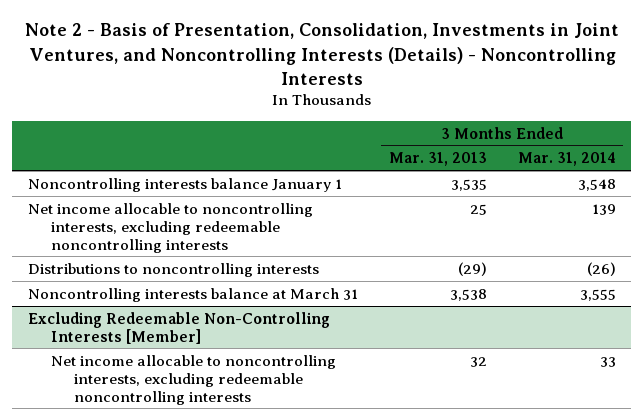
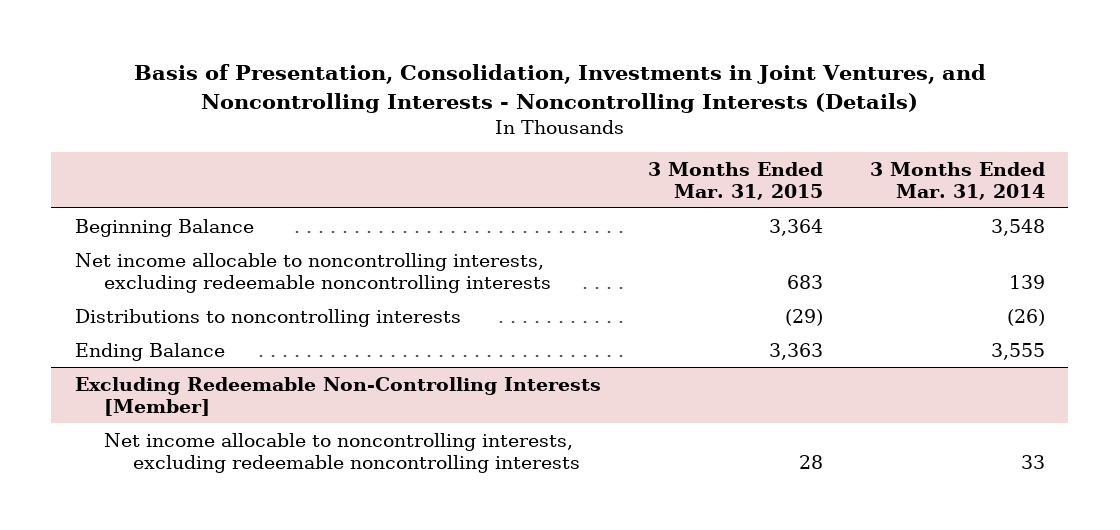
[24,23,619,85] Note 2 - Basis of Presentation, Consolidation, Investments in Joint Ventures, and Noncontrolling Interests (Details) - Noncontrolling Interests -> [133,64,986,113] Basis of Presentation, Consolidation, Investments in Joint Ventures, and Noncontrolling Interests - Noncontrolling Interests (Details)
[388,152,487,167] Mar. 31, 2013 -> none
none -> [647,161,823,200] 3 Months Ended Mar. 31, 2015
[27,177,342,192] Noncontrolling interests balance January 1 -> [74,218,254,237] Beginning Balance
[27,287,358,302] Noncontrolling interests balance at March 31 -> [74,342,225,361] Ending Balance

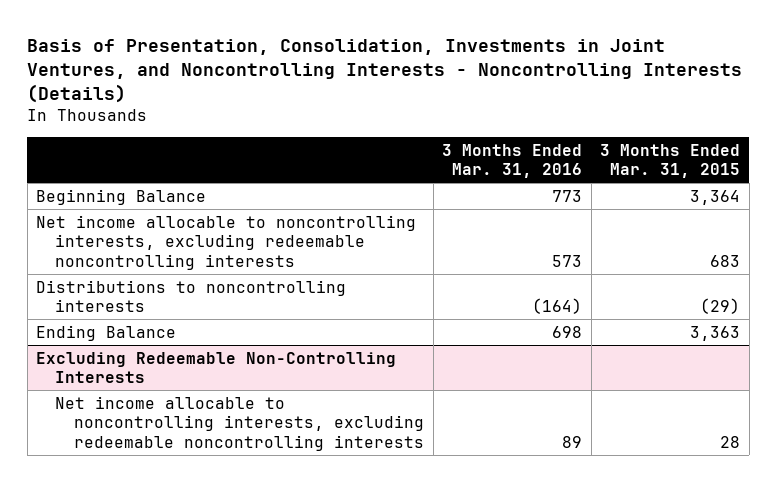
[869,161,1045,200] 3 Months Ended Mar. 31, 2014 -> none
none -> [442,143,583,178] 3 Months Ended Mar. 31, 2016
[74,376,601,416] Excluding Redeemable Non-Controlling Interests [Member] -> [36,351,397,384] Excluding Redeemable Non-Controlling Interests

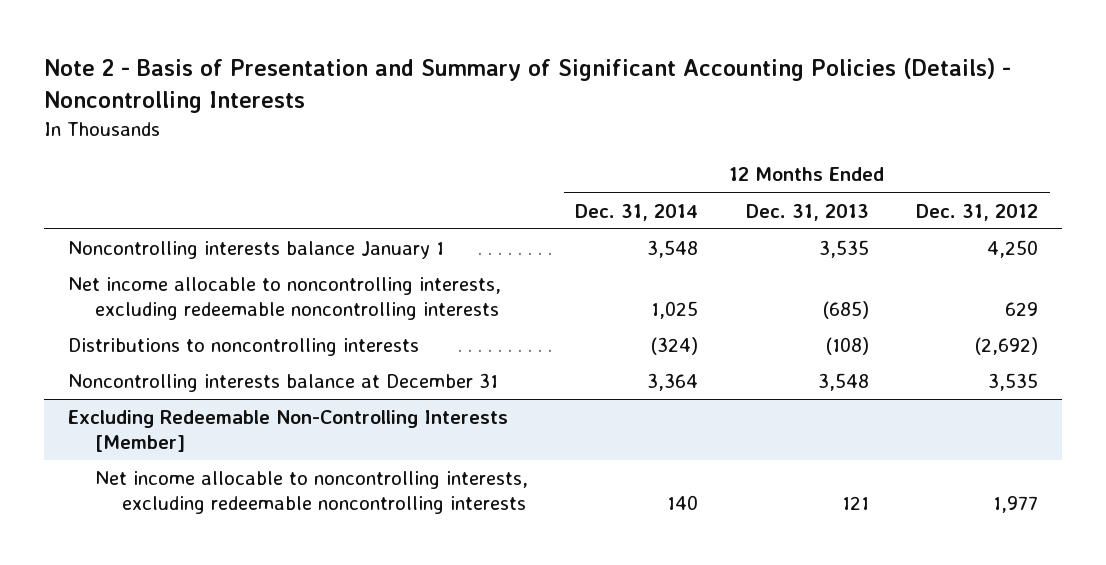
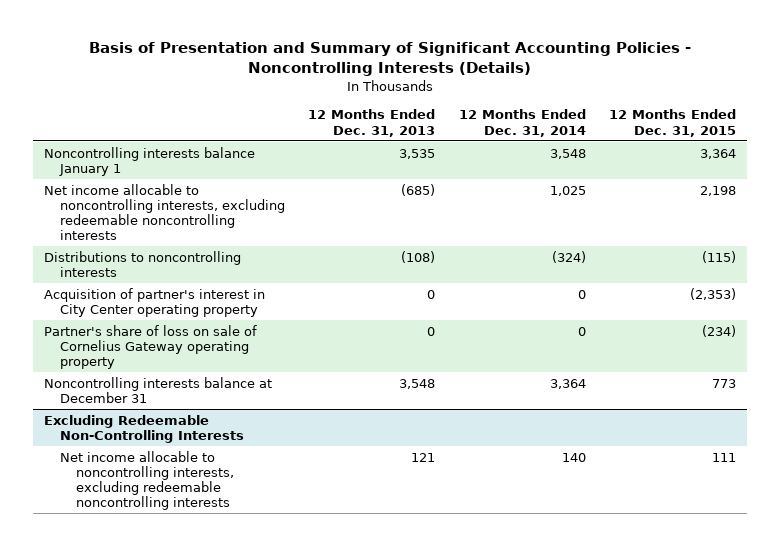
[44,58,1012,113] Note 2 - Basis of Presentation and Summary of Significant Accounting Policies (Details) - Noncontrolling Interests -> [88,41,691,77] Basis of Presentation and Summary of Significant Accounting Policies - Noncontrolling Interests (Details)
[916,203,1039,221] Dec. 31, 2012 -> none
none -> [608,109,736,137] 12 Months Ended Dec. 31, 2015
none -> [44,287,266,317] Acquisition of partner's interest in City Center operating property
none -> [44,324,258,370] Partner's share of loss on sale of Cornelius Gateway operating property
[68,410,509,452] Excluding Redeemable Non-Controlling Interests [Member] -> [44,414,245,443] Excluding Redeemable Non-Controlling Interests

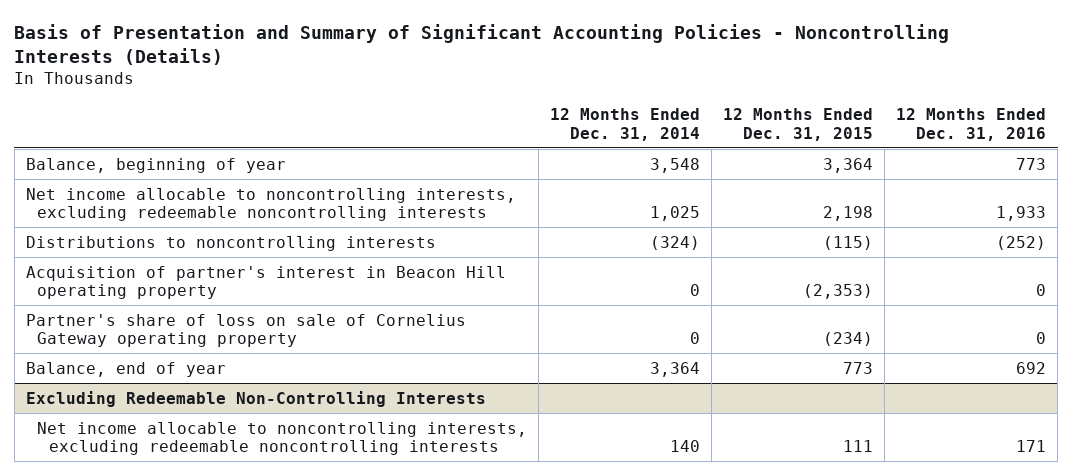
[308,109,436,137] 12 Months Ended Dec. 31, 2013 -> none
none -> [896,108,1047,141] 12 Months Ended Dec. 31, 2016
[44,146,256,176] Noncontrolling interests balance January 1 -> [25,157,286,173] Balance, beginning of year
[44,287,266,317] Acquisition of partner's interest in City Center operating property -> [25,265,506,300] Acquisition of partner's interest in Beacon Hill operating property
[44,376,273,403] Noncontrolling interests balance at December 31 -> [25,361,226,377] Balance, end of year

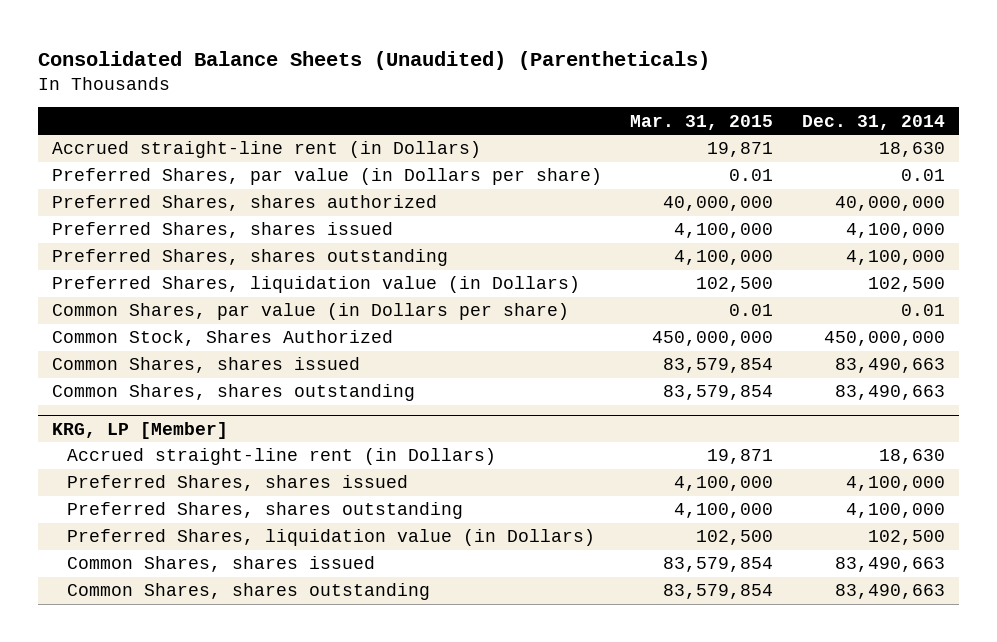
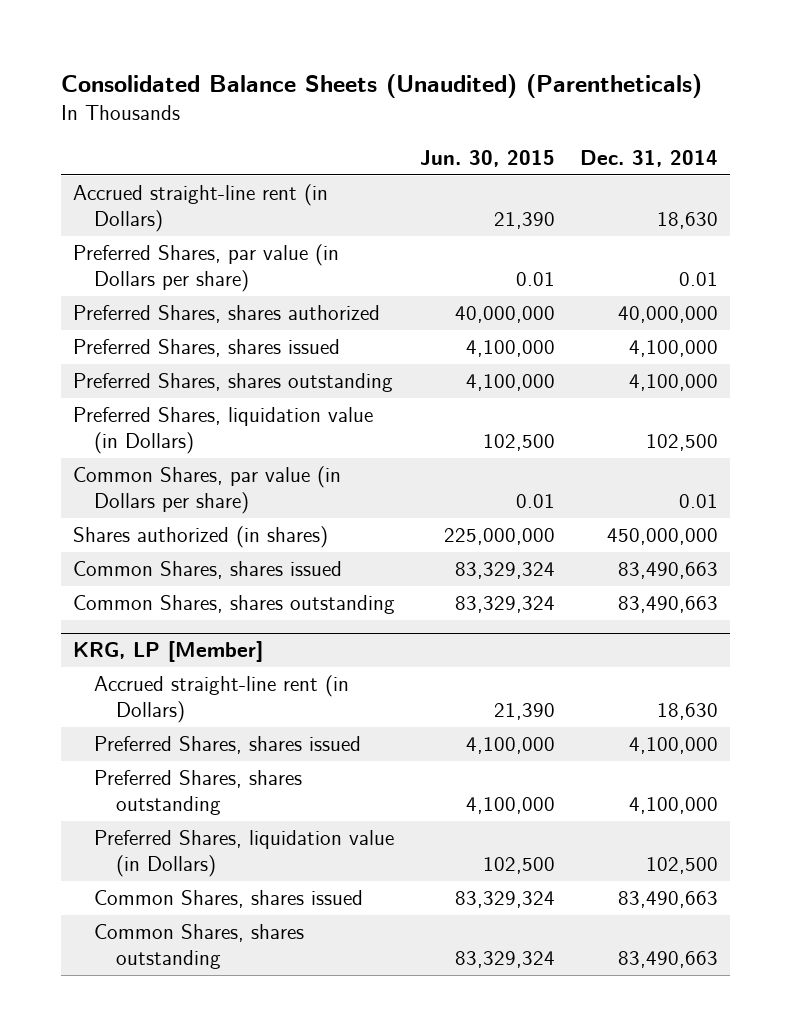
[630,114,774,130] Mar. 31, 2015 -> none
none -> [420,149,556,167] Jun. 30, 2015
[52,330,394,347] Common Stock, Shares Authorized -> [73,526,329,549] Shares authorized (in shares)

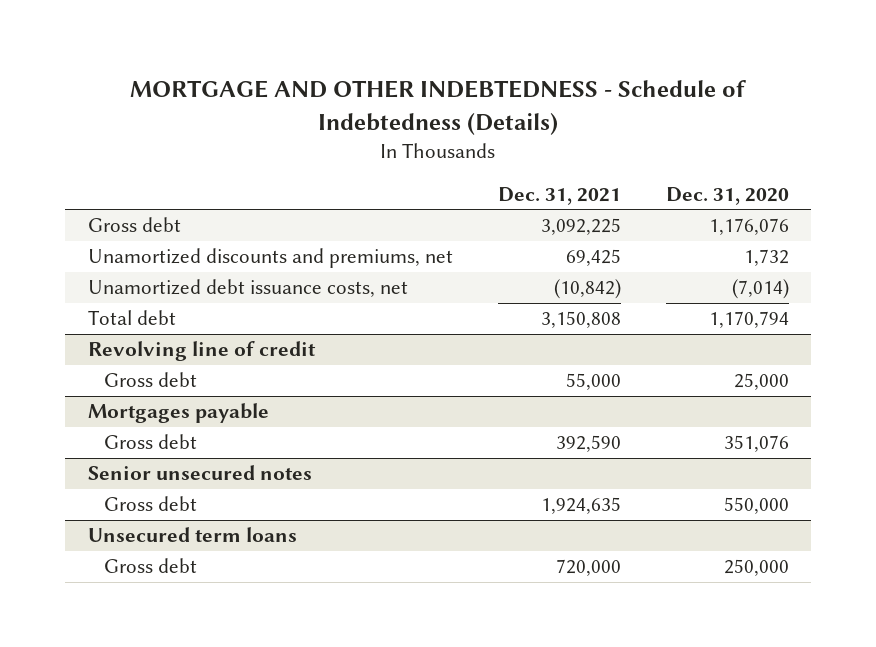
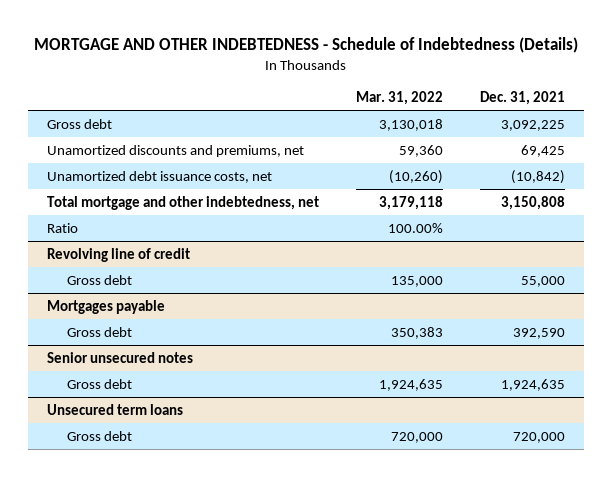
[665,186,789,205] Dec. 31, 2020 -> none
none -> [355,91,443,106] Mar. 31, 2022
[87,310,176,326] Total debt -> [46,195,319,210] Total mortgage and other indebtedness, net
none -> [46,222,78,233] Ratio

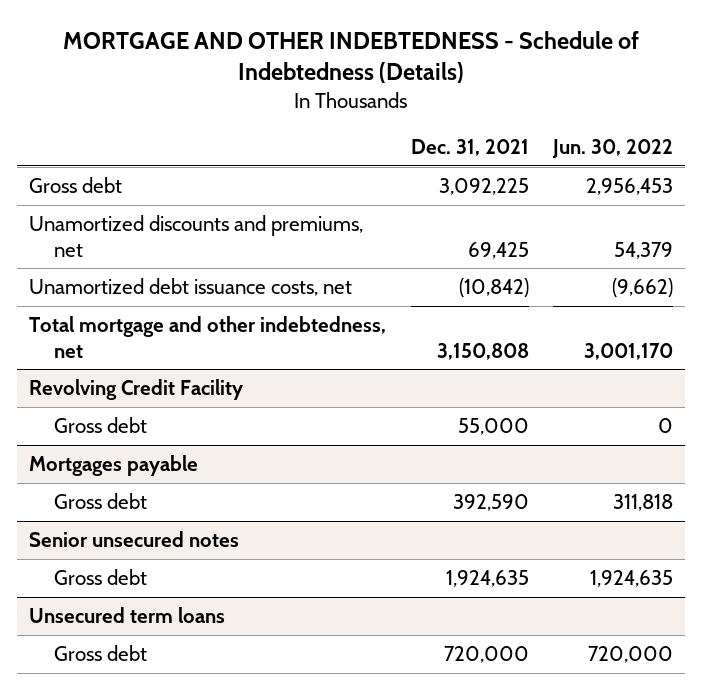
[355,91,443,106] Mar. 31, 2022 -> none
none -> [552,139,674,159] Jun. 30, 2022
[46,222,78,233] Ratio -> none
[46,247,190,262] Revolving line of credit -> [29,378,244,400] Revolving Credit Facility

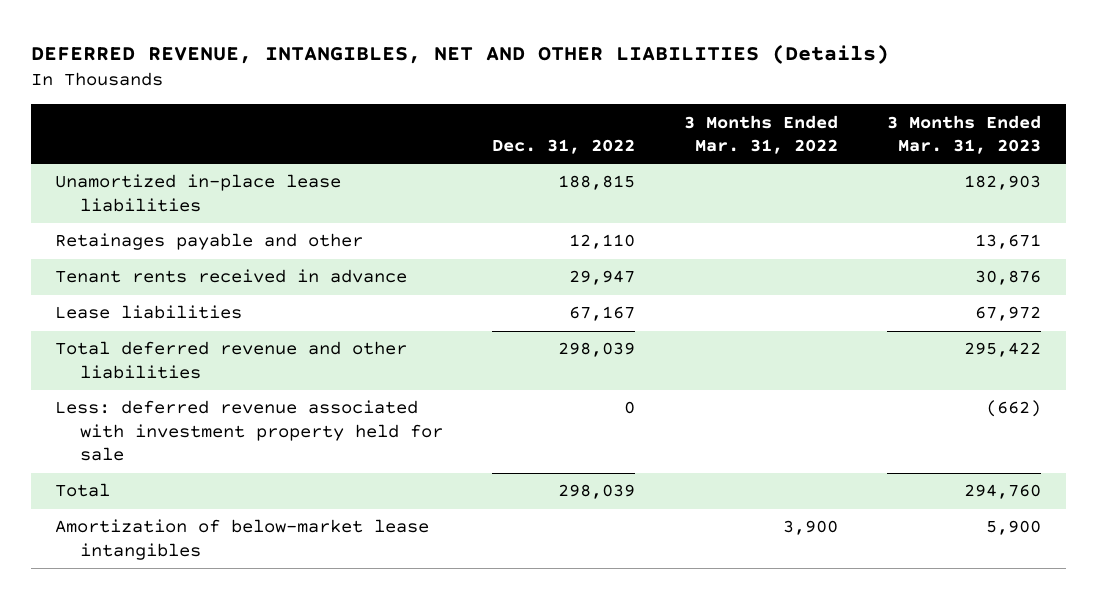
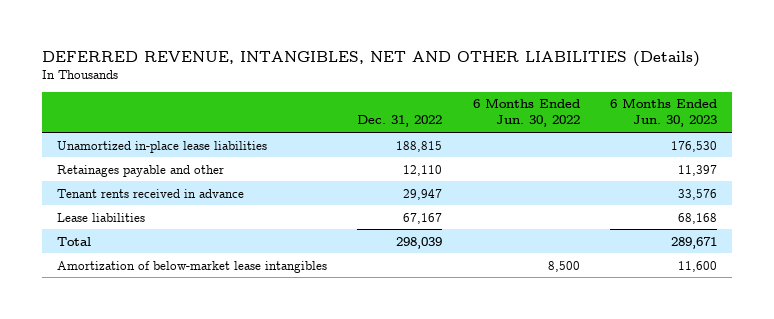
[684,114,839,155] 3 Months Ended Mar. 31, 2022 -> none
[887,114,1042,155] 3 Months Ended Mar. 31, 2023 -> none
none -> [472,98,580,128] 6 Months Ended Jun. 30, 2022
none -> [610,98,718,128] 6 Months Ended Jun. 30, 2023
[55,341,408,379] Total deferred revenue and other liabilities -> none
[55,400,443,462] Less: deferred revenue associated with investment property held for sale -> none

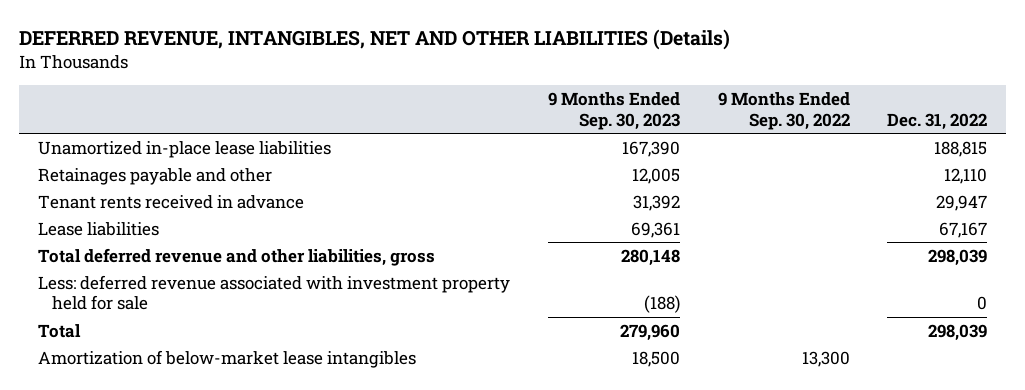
[472,98,580,128] 6 Months Ended Jun. 30, 2022 -> none
[610,98,718,128] 6 Months Ended Jun. 30, 2023 -> none
none -> [547,91,680,130] 9 Months Ended Sep. 30, 2023
none -> [717,91,850,130] 9 Months Ended Sep. 30, 2022
none -> [37,247,435,266] Total deferred revenue and other liabilities, gross
none -> [37,274,510,311] Less: deferred revenue associated with investment property held for sale

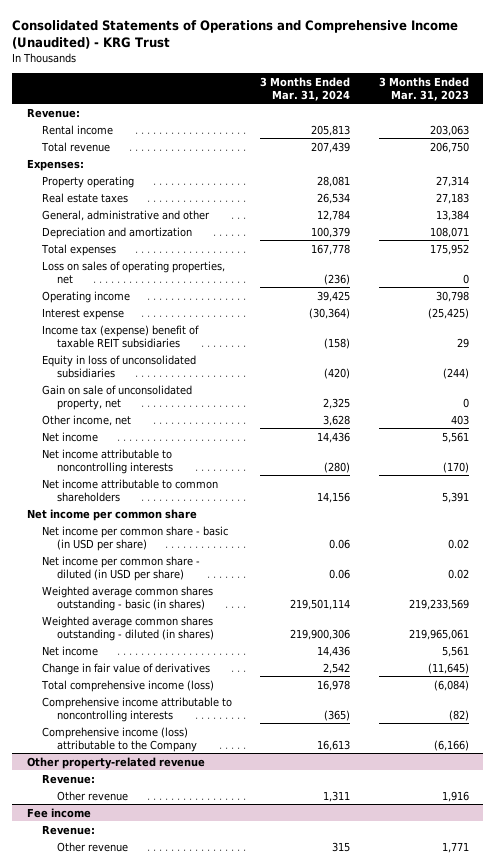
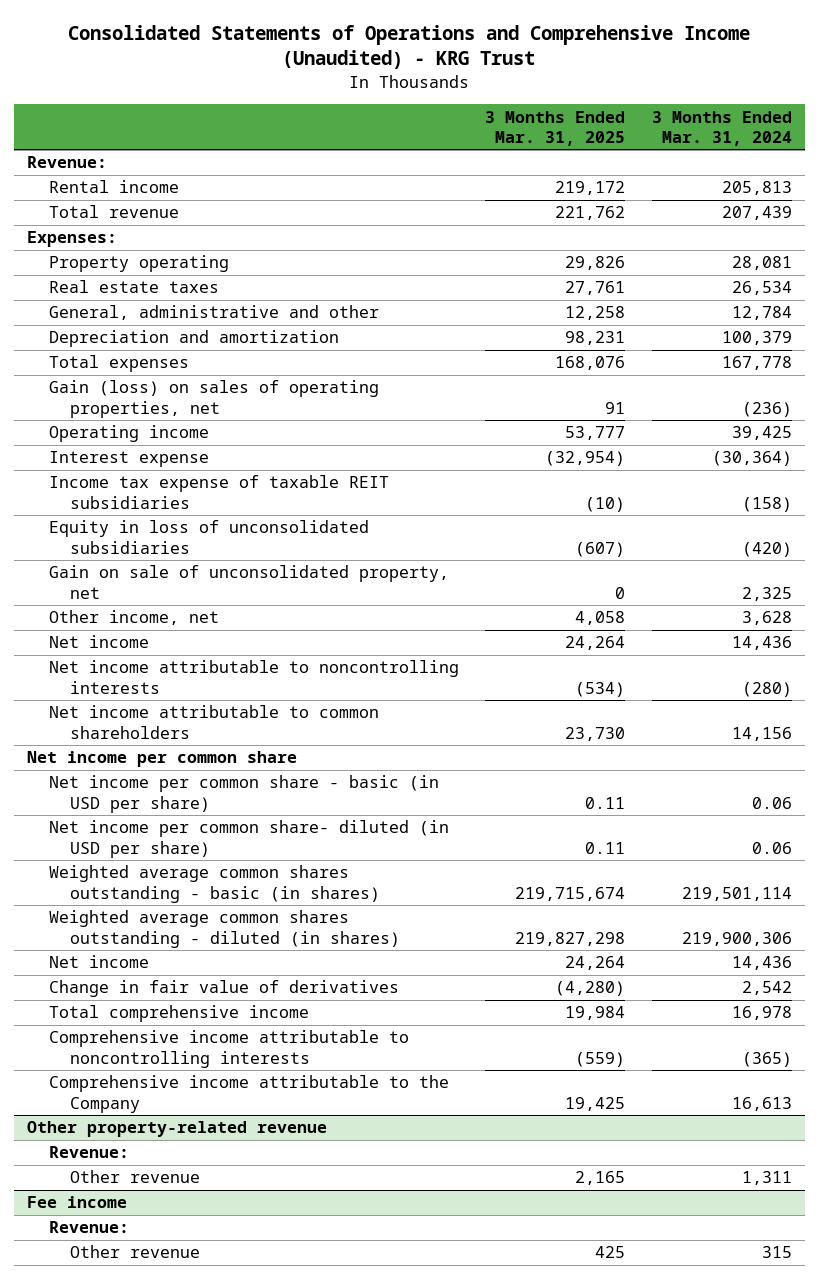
[378,76,469,101] 3 Months Ended Mar. 31, 2023 -> none
none -> [485,110,626,146] 3 Months Ended Mar. 31, 2025
[41,260,225,284] Loss on sales of operating properties, net -> [48,380,379,418] Gain (loss) on sales of operating properties, net
[41,324,199,348] Income tax (expense) benefit of taxable REIT subsidiaries -> [48,475,389,509] Income tax expense of taxable REIT subsidiaries
[41,555,200,581] Net income per common share - diluted (in USD per share) -> [48,820,449,858] Net income per common share- diluted (in USD per share)
[40,679,214,692] Total comprehensive income (loss) -> [48,1005,309,1023] Total comprehensive income
[41,726,197,752] Comprehensive income (loss) attributable to the Company -> [48,1075,449,1113] Comprehensive income attributable to the Company

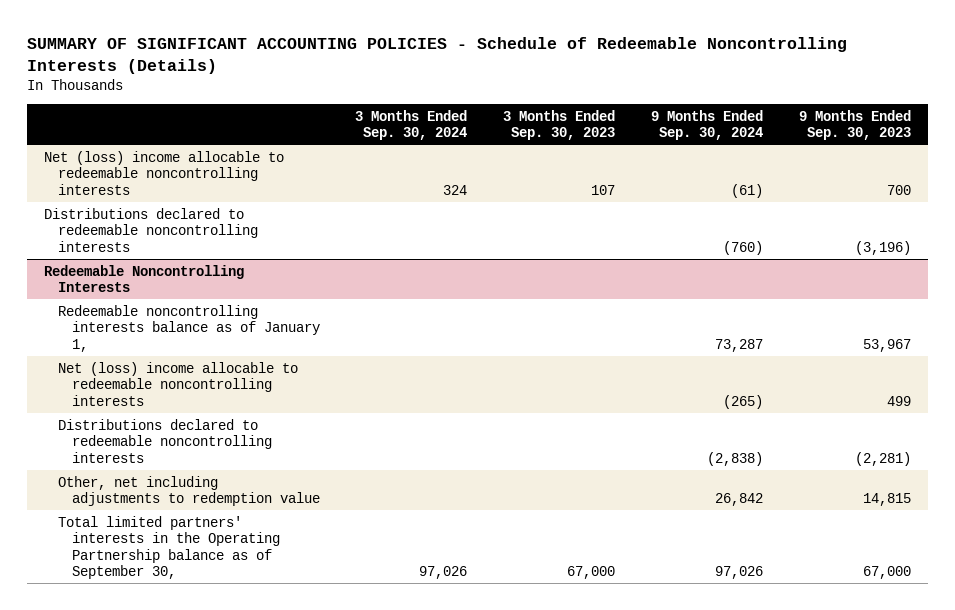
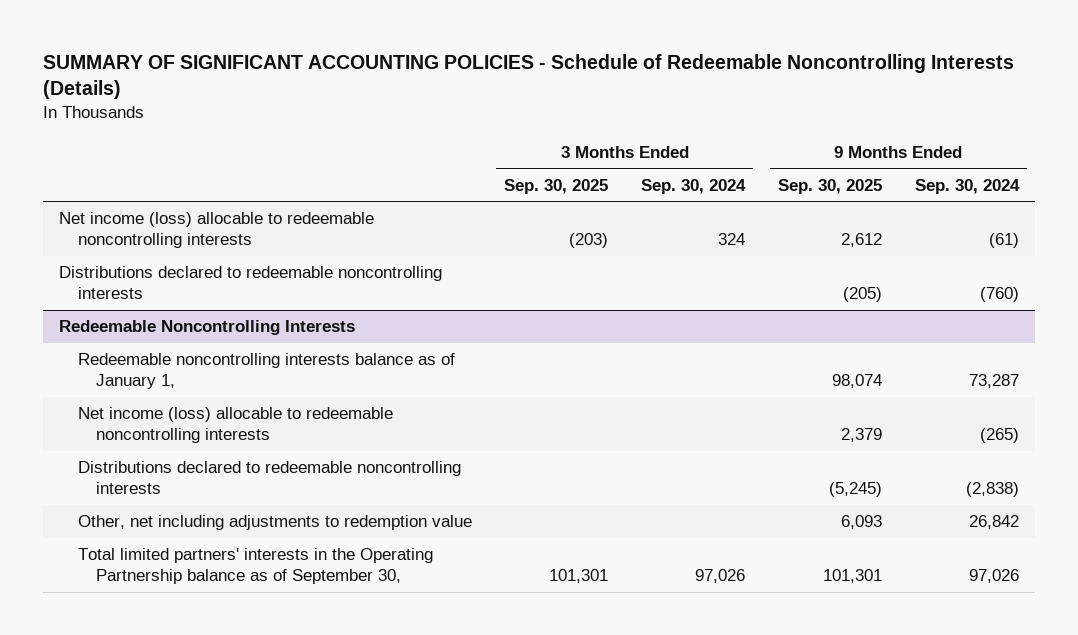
[503,109,616,141] 3 Months Ended Sep. 30, 2023 -> none
[798,109,911,141] 9 Months Ended Sep. 30, 2023 -> none
none -> [504,178,609,194] Sep. 30, 2025
none -> [777,178,882,194] Sep. 30, 2025
[44,150,285,195] Net (loss) income allocable to redeemable noncontrolling interests -> [59,212,375,249] Net income (loss) allocable to redeemable noncontrolling interests
[57,361,298,406] Net (loss) income allocable to redeemable noncontrolling interests -> [77,407,393,444] Net income (loss) allocable to redeemable noncontrolling interests

